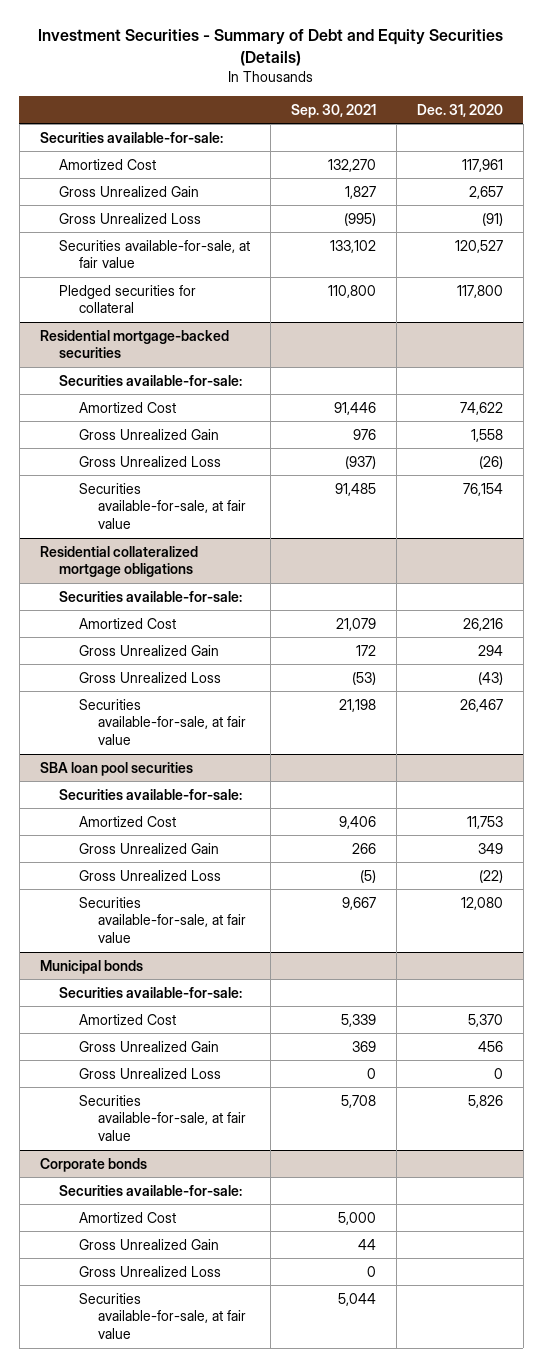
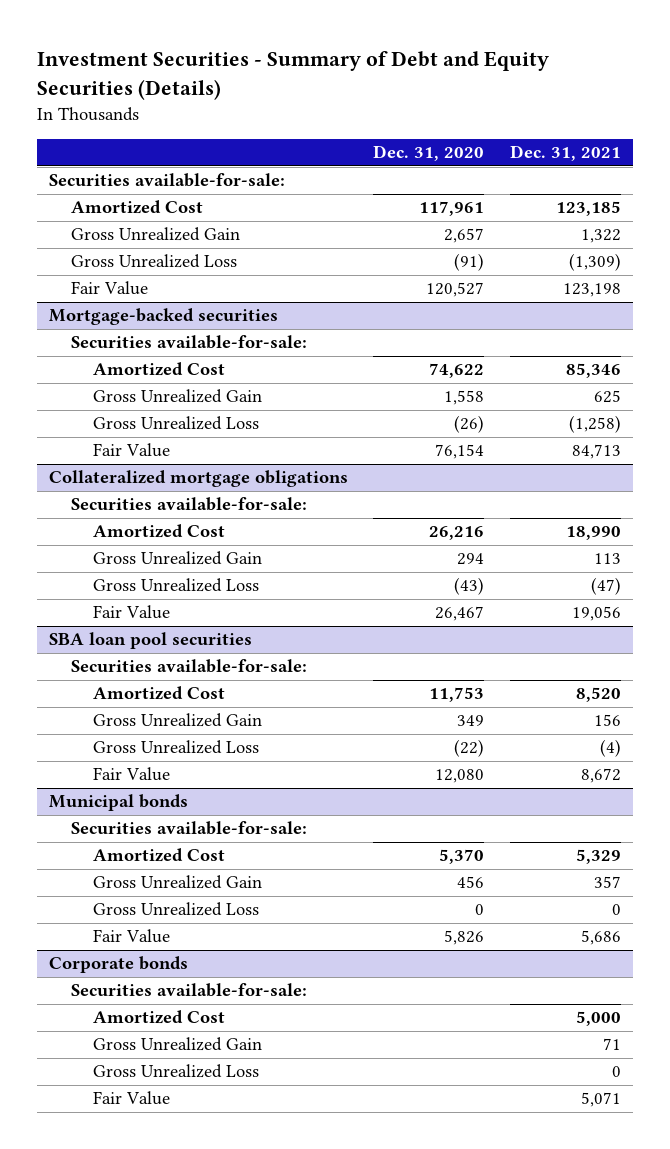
[290,103,376,118] Sep. 30, 2021 -> none
none -> [509,145,621,162] Dec. 31, 2021
[59,284,197,314] Pledged securities for collateral -> none
[59,239,251,269] Securities available-for-sale, at fair value -> [70,281,148,296] Fair Value
[39,329,229,359] Residential mortgage-backed securities -> [49,308,279,326] Mortgage-backed securities
[78,482,247,529] Securities available-for-sale, at fair value -> [92,443,170,458] Fair Value
[39,545,198,578] Residential collateralized mortgage obligations -> [49,470,349,488] Collateralized mortgage obligations
[78,698,247,745] Securities available-for-sale, at fair value -> [92,605,170,620] Fair Value
[78,896,247,943] Securities available-for-sale, at fair value -> [92,767,170,782] Fair Value
[78,1094,247,1141] Securities available-for-sale, at fair value -> [92,929,170,944] Fair Value
[78,1292,247,1339] Securities available-for-sale, at fair value -> [92,1091,170,1106] Fair Value

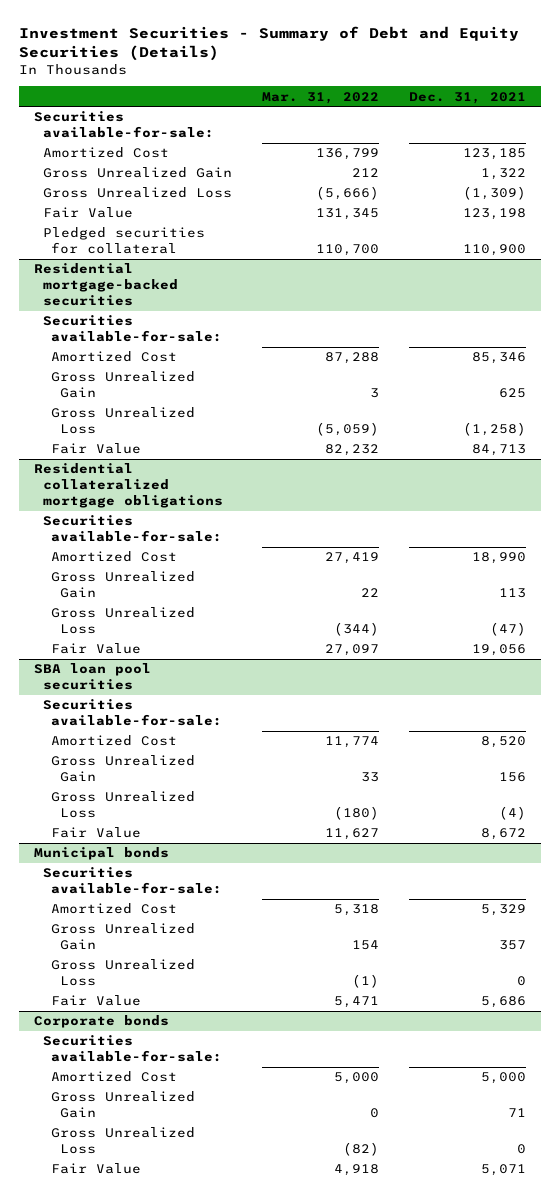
[373,145,485,162] Dec. 31, 2020 -> none
none -> [261,91,379,104] Mar. 31, 2022
none -> [42,227,205,255] Pledged securities for collateral
[49,308,279,326] Mortgage-backed securities -> [33,263,178,307] Residential mortgage-backed securities
[49,470,349,488] Collateralized mortgage obligations -> [33,463,223,509] Residential collateralized mortgage obligations

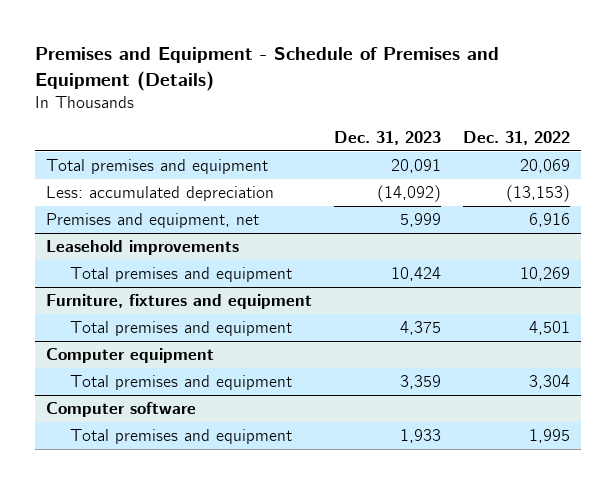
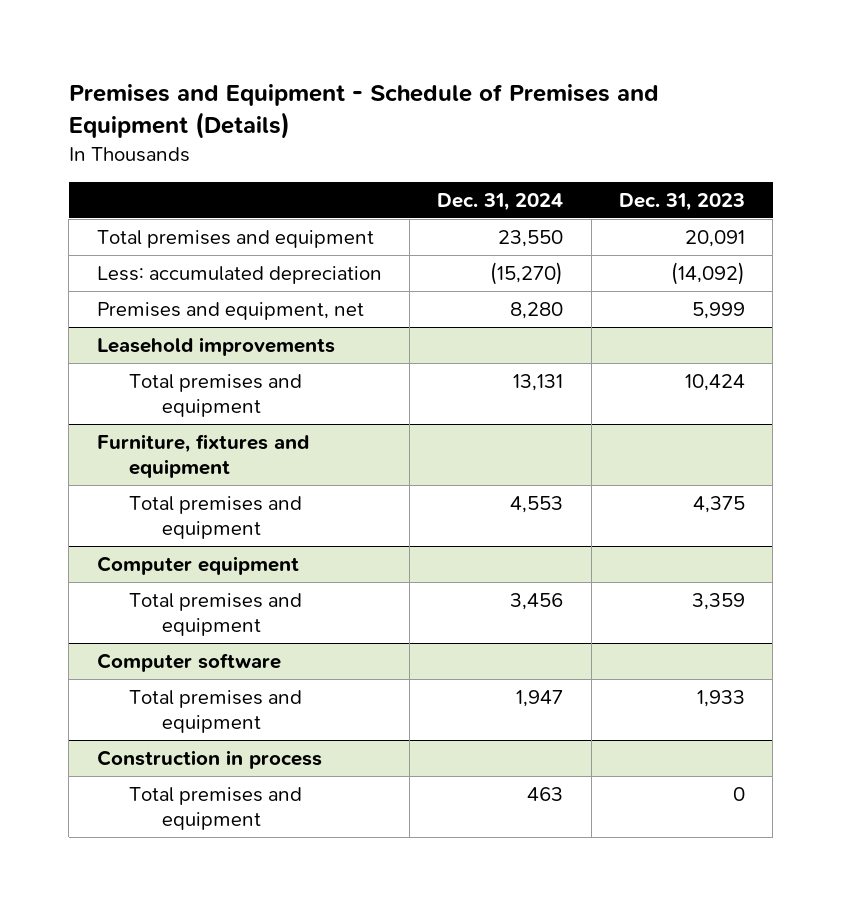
[463,131,571,146] Dec. 31, 2022 -> none
none -> [437,192,564,211] Dec. 31, 2024
none -> [96,749,322,769] Construction in process
none -> [129,786,303,830] Total premises and equipment

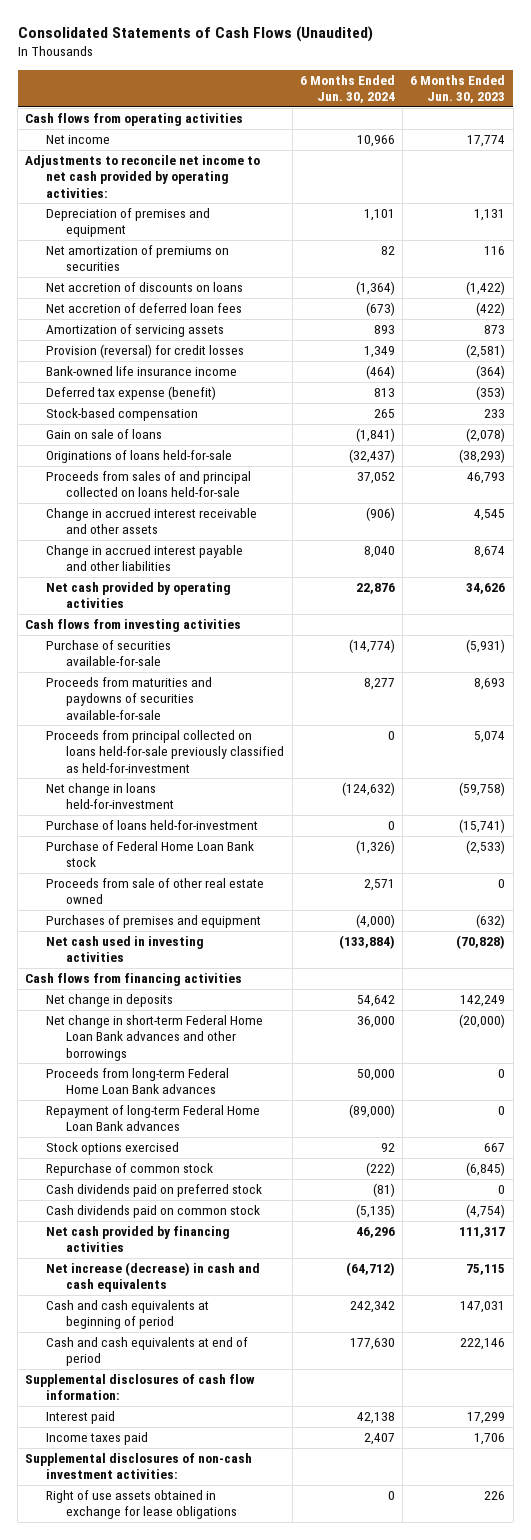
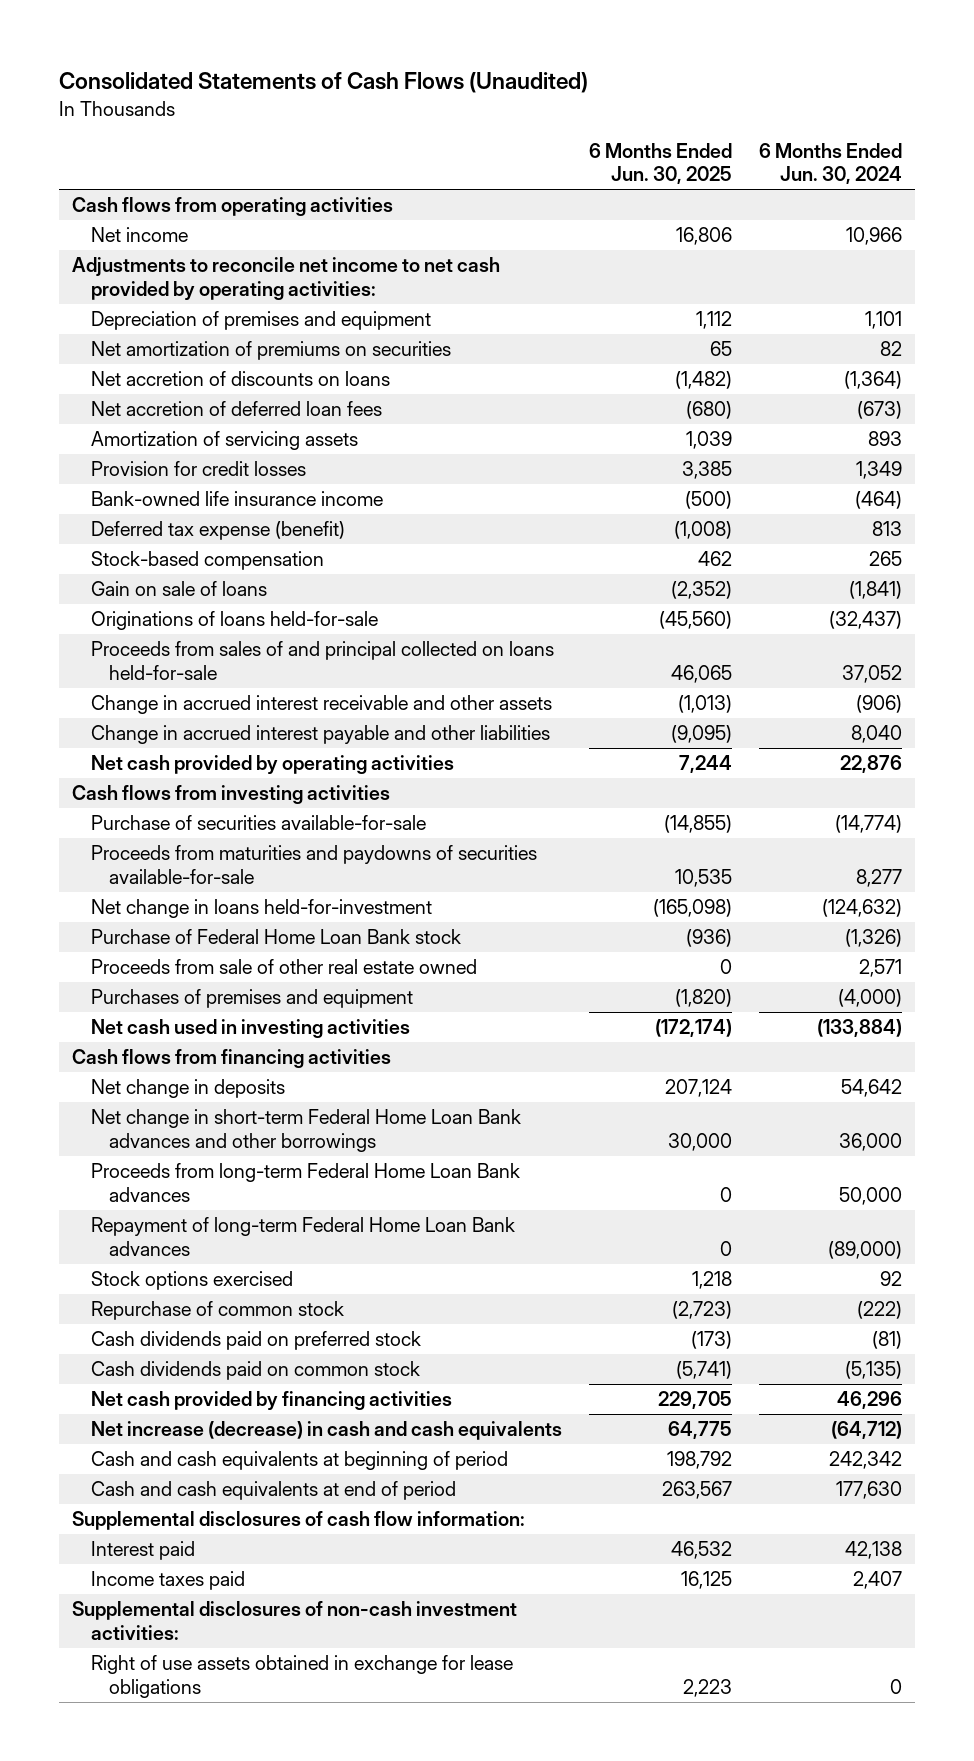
[410,74,506,104] 6 Months Ended Jun. 30, 2023 -> none
none -> [588,142,732,185] 6 Months Ended Jun. 30, 2025
[45,344,244,359] Provision (reversal) for credit losses -> [90,461,306,477] Provision for credit losses
[45,730,285,773] Proceeds from principal collected on loans held-for-sale previously classified as held-for-investment -> none
[45,820,258,831] Purchase of loans held-for-investment -> none

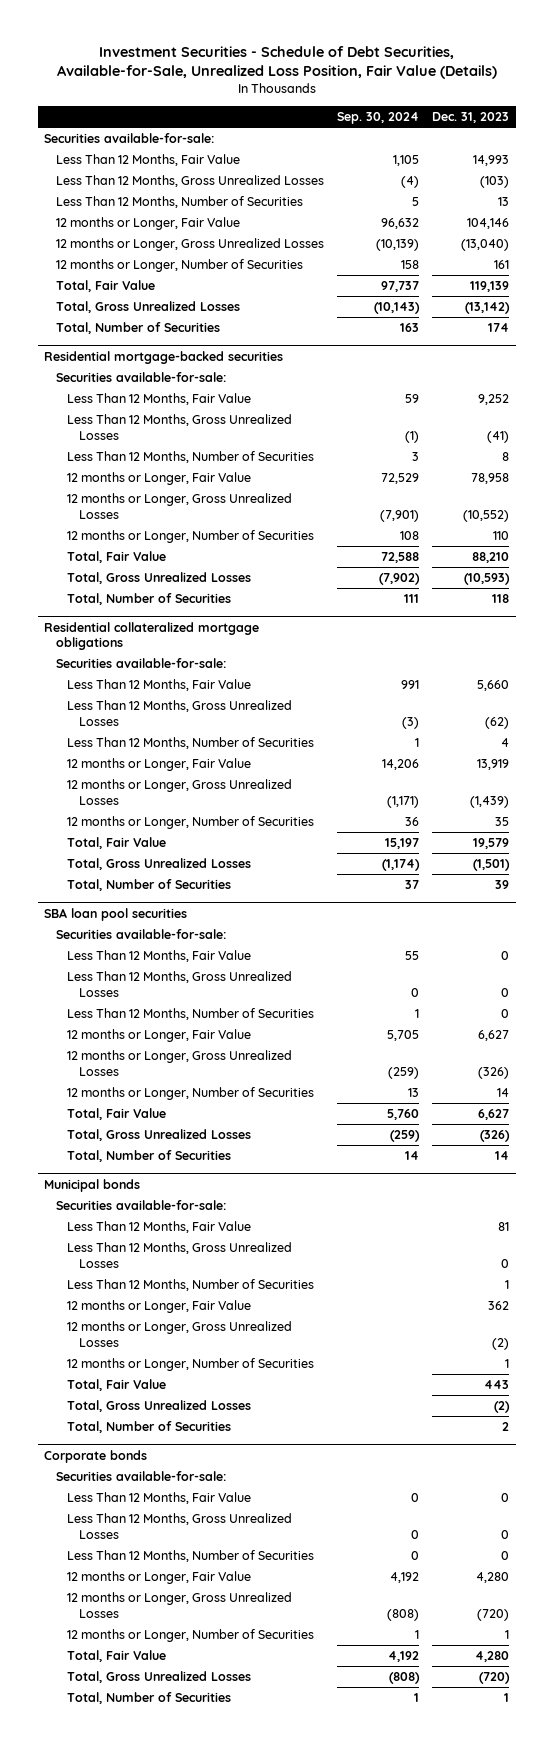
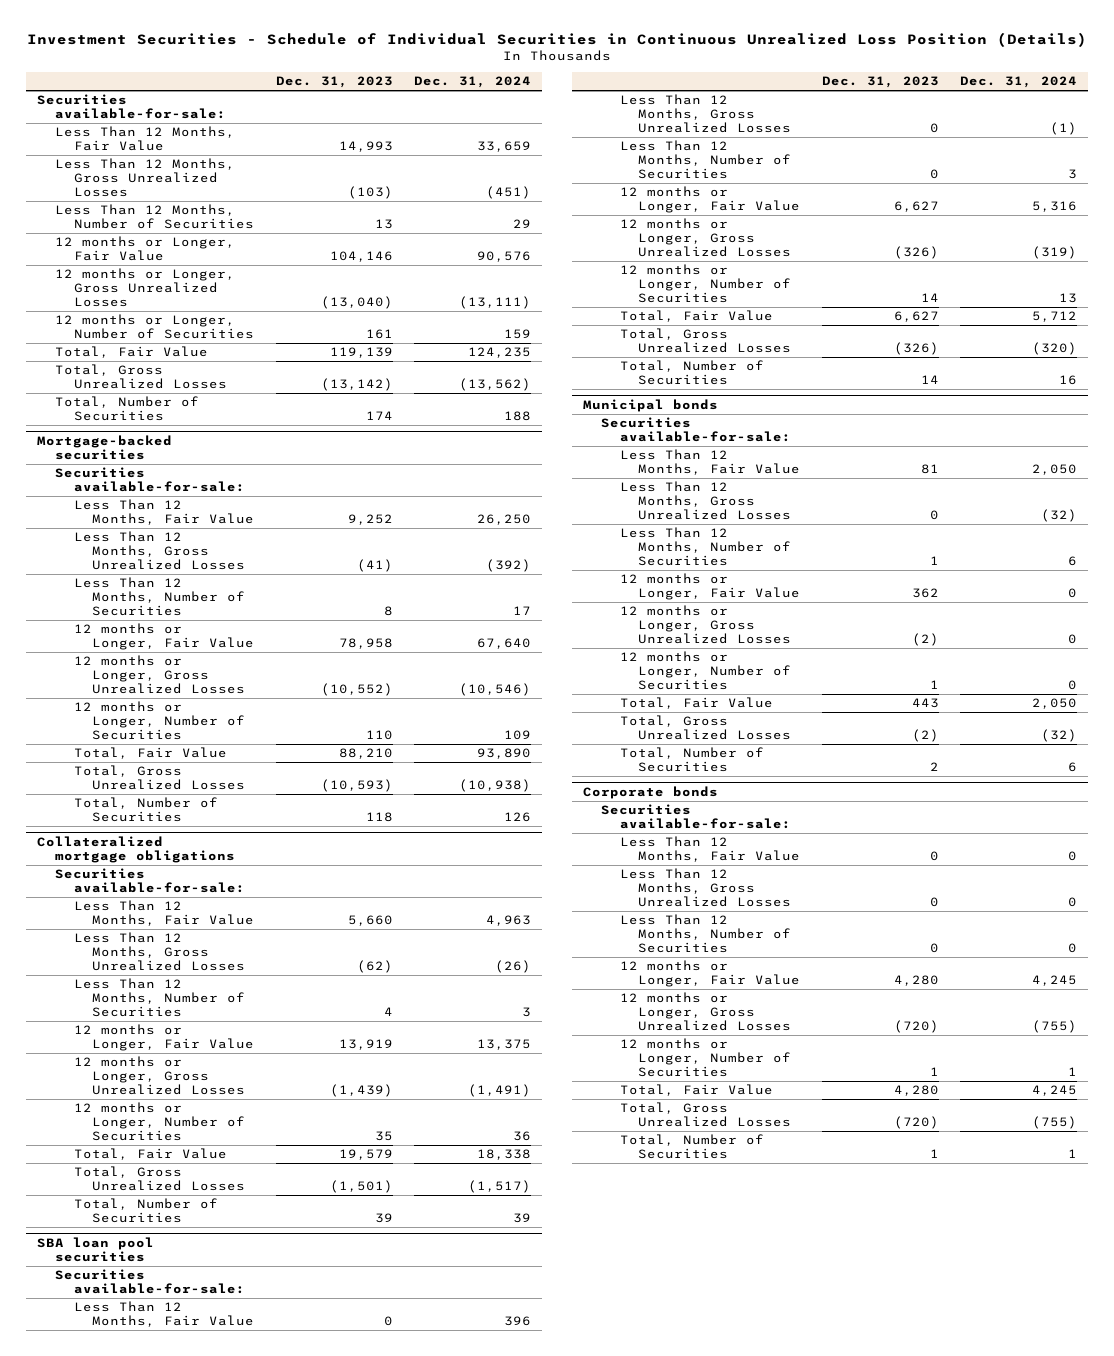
[56,46,497,80] Investment Securities - Schedule of Debt Securities, Available-for-Sale, Unrealized Loss Position, Fair Value (Details) -> [27,32,1088,48] Investment Securities - Schedule of Individual Securities in Continuous Unrealized Loss Position (Details)
[336,112,419,125] Sep. 30, 2024 -> none
none -> [414,76,532,89] Dec. 31, 2024
[44,350,284,364] Residential mortgage-backed securities -> [36,435,172,460] Mortgage-backed securities
[44,621,260,651] Residential collateralized mortgage obligations -> [36,836,236,863] Collateralized mortgage obligations

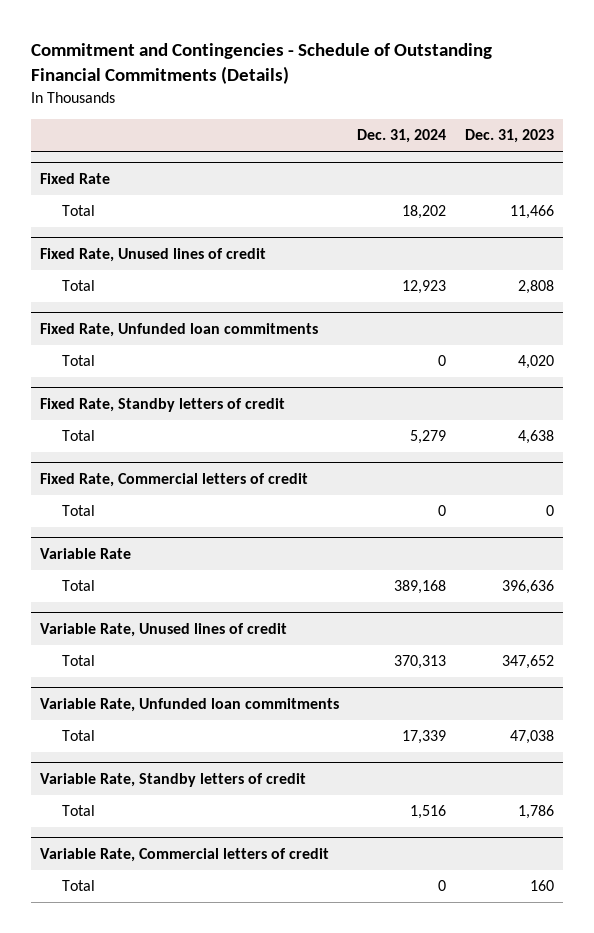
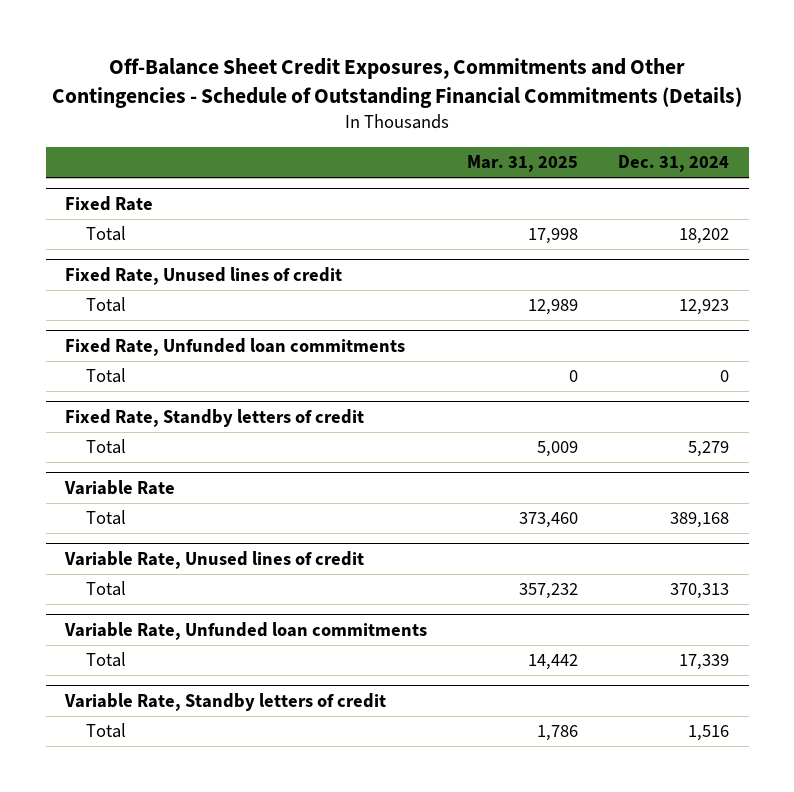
[30,42,492,84] Commitment and Contingencies - Schedule of Outstanding Financial Commitments (Details) -> [52,58,743,109] Off-Balance Sheet Credit Exposures, Commitments and Other Contingencies - Schedule of Outstanding Financial Commitments (Details)
[464,129,554,144] Dec. 31, 2023 -> none
none -> [467,155,579,173] Mar. 31, 2025
[39,472,308,487] Fixed Rate, Commercial letters of credit -> none
[61,505,95,517] Total -> none
[39,847,329,862] Variable Rate, Commercial letters of credit -> none
[61,880,95,892] Total -> none

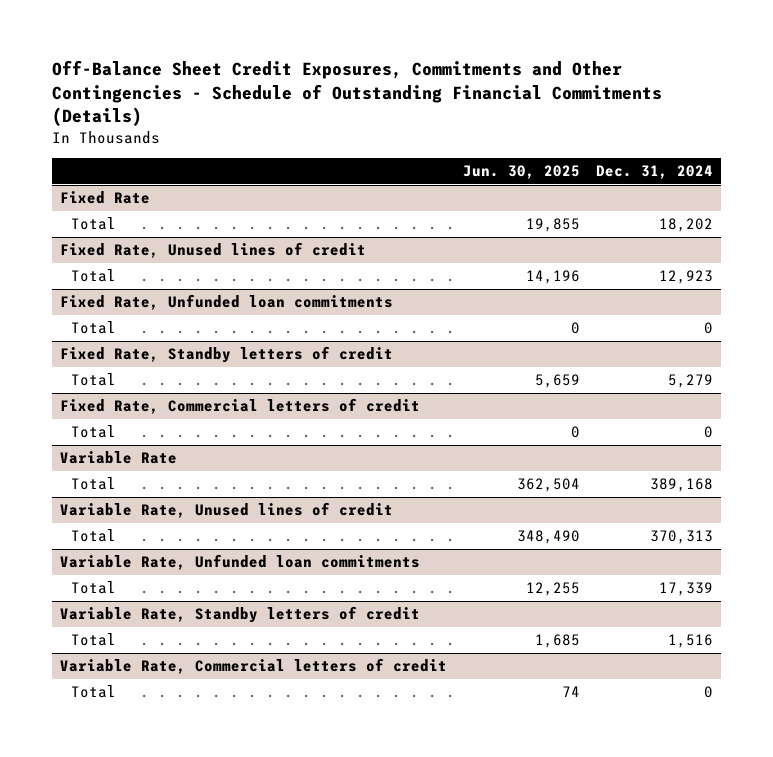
[467,155,579,173] Mar. 31, 2025 -> none
none -> [462,165,580,180] Jun. 30, 2025
none -> [59,398,420,415] Fixed Rate, Commercial letters of credit
none -> [70,425,116,439] Total
none -> [59,658,447,675] Variable Rate, Commercial letters of credit
none -> [70,685,116,699] Total

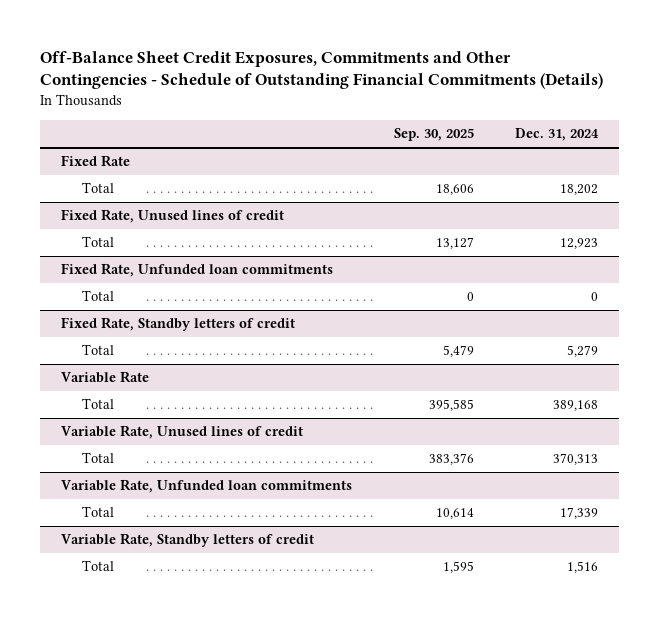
[462,165,580,180] Jun. 30, 2025 -> none
none -> [393,128,474,142] Sep. 30, 2025
[59,398,420,415] Fixed Rate, Commercial letters of credit -> none
[70,425,116,439] Total -> none
[59,658,447,675] Variable Rate, Commercial letters of credit -> none
[70,685,116,699] Total -> none

